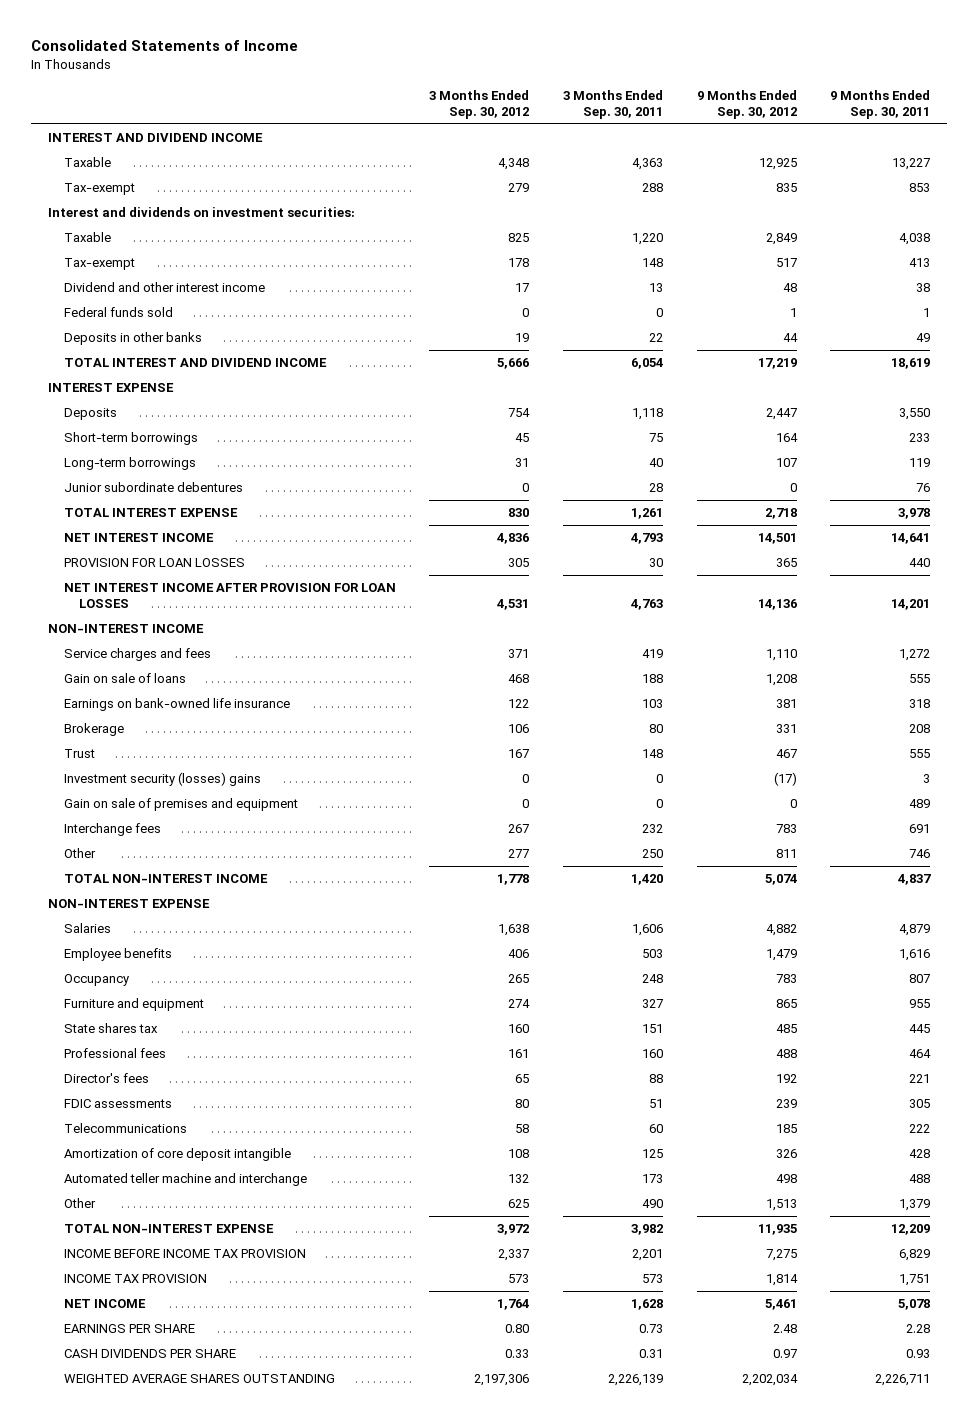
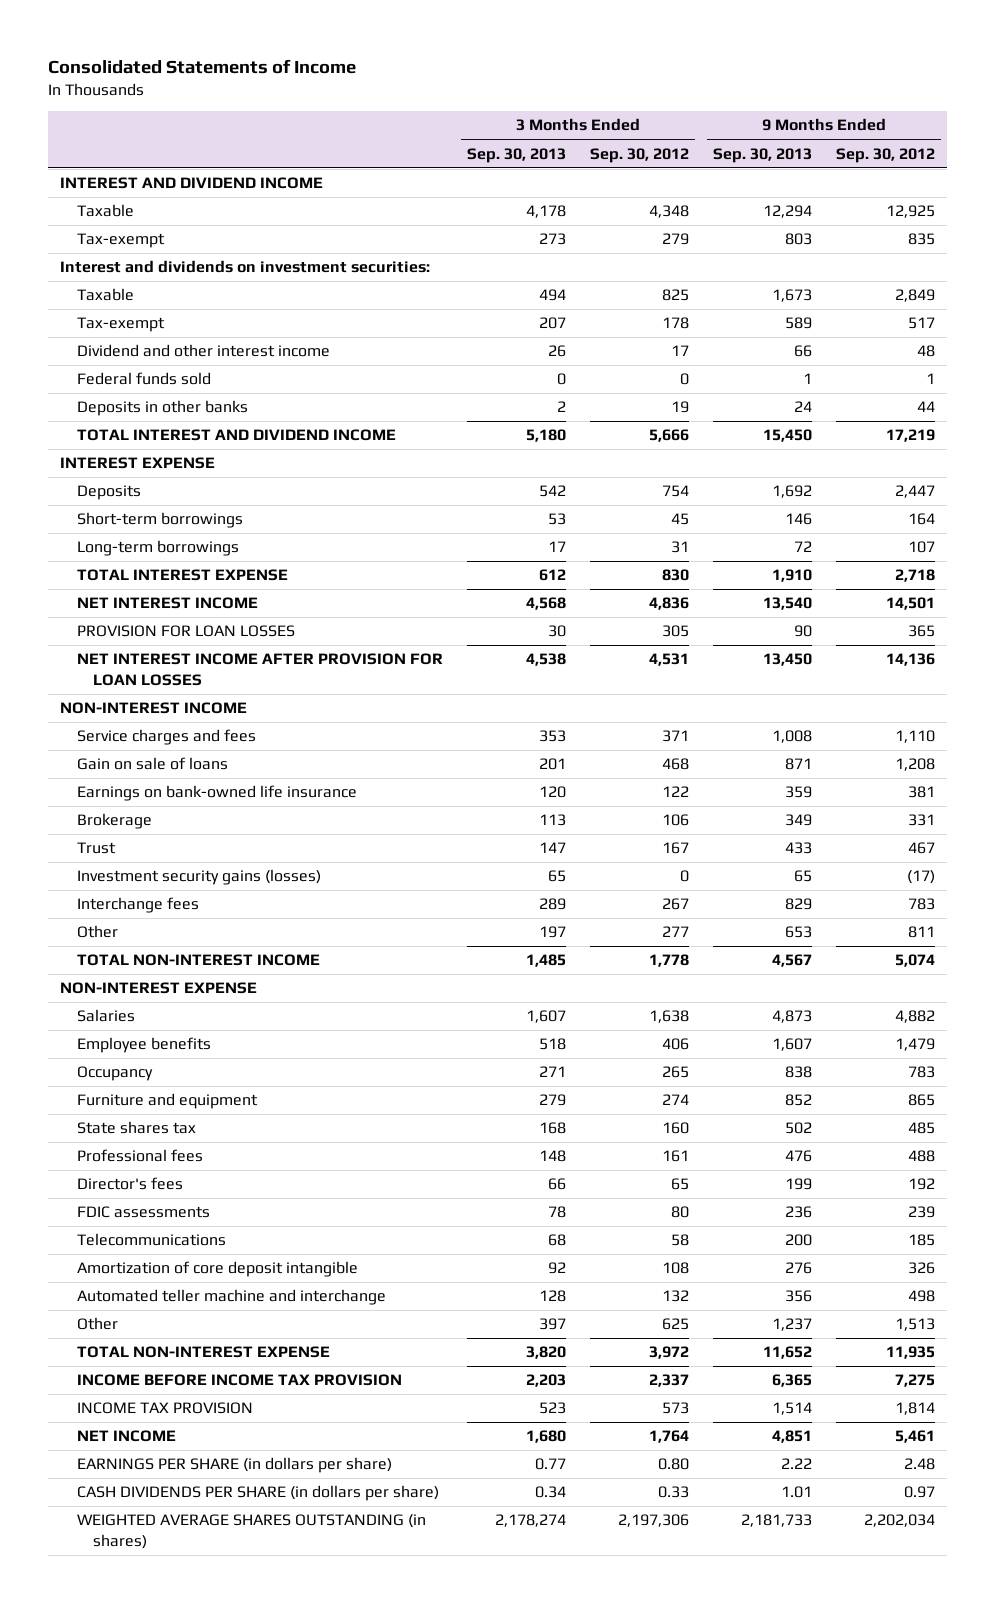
[562,89,663,120] 3 Months Ended Sep. 30, 2011 -> none
[830,89,931,120] 9 Months Ended Sep. 30, 2011 -> none
none -> [466,147,566,163] Sep. 30, 2013
none -> [712,147,812,163] Sep. 30, 2013
[63,482,243,493] Junior subordinate debentures -> none
[63,798,298,812] Gain on sale of premises and equipment -> none
[63,772,261,787] Investment security (losses) gains -> [76,869,321,886] Investment security gains (losses)
[63,1324,195,1334] EARNINGS PER SHARE -> [76,1457,392,1474] EARNINGS PER SHARE (in dollars per share)
[63,1349,236,1359] CASH DIVIDENDS PER SHARE -> [76,1485,439,1502] CASH DIVIDENDS PER SHARE (in dollars per share)
[63,1374,335,1384] WEIGHTED AVERAGE SHARES OUTSTANDING -> [76,1514,426,1549] WEIGHTED AVERAGE SHARES OUTSTANDING (in shares)

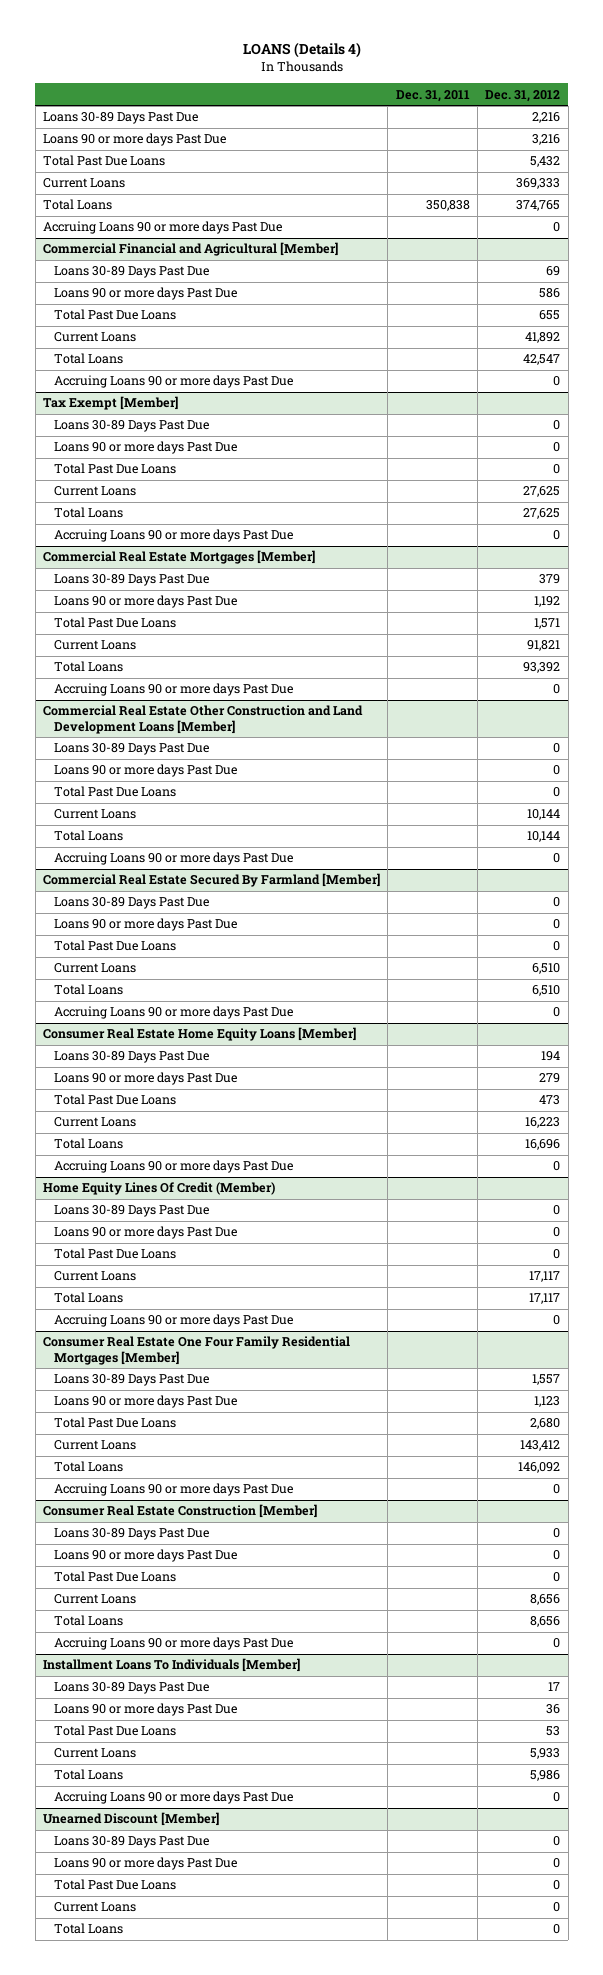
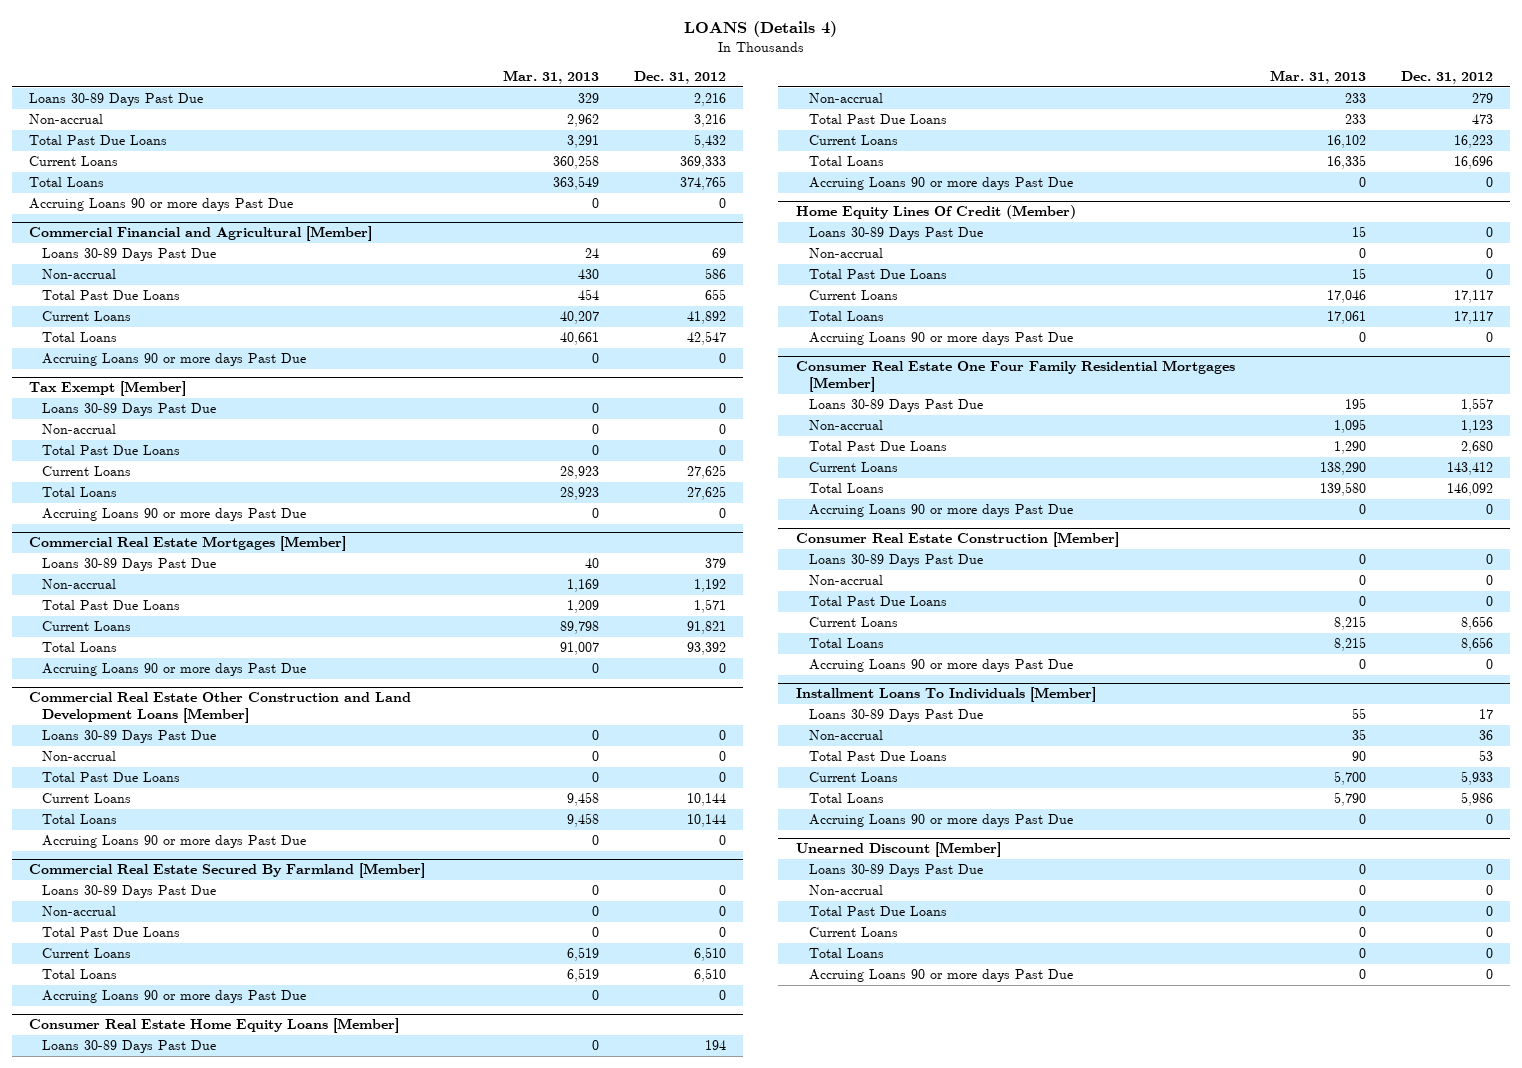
[395,89,470,102] Dec. 31, 2011 -> none
none -> [503,70,600,85] Mar. 31, 2013
[42,133,226,147] Loans 90 or more days Past Due -> [29,114,104,125] Non-accrual
[53,287,237,301] Loans 90 or more days Past Due -> [41,269,116,280] Non-accrual
[53,441,237,455] Loans 90 or more days Past Due -> [41,424,116,435] Non-accrual
[53,595,237,609] Loans 90 or more days Past Due -> [41,579,116,590] Non-accrual
[53,764,237,778] Loans 90 or more days Past Due -> [41,751,116,762] Non-accrual
[53,918,237,932] Loans 90 or more days Past Due -> [41,906,116,917] Non-accrual
[53,1072,237,1086] Loans 90 or more days Past Due -> [808,93,883,104] Non-accrual
[53,1226,237,1240] Loans 90 or more days Past Due -> [808,248,883,259] Non-accrual
[53,1395,237,1409] Loans 90 or more days Past Due -> [808,420,883,431] Non-accrual
[53,1549,237,1563] Loans 90 or more days Past Due -> [808,575,883,586] Non-accrual
[53,1703,237,1717] Loans 90 or more days Past Due -> [808,730,883,741] Non-accrual
[53,1857,237,1871] Loans 90 or more days Past Due -> [808,885,883,896] Non-accrual
none -> [808,969,1073,983] Accruing Loans 90 or more days Past Due

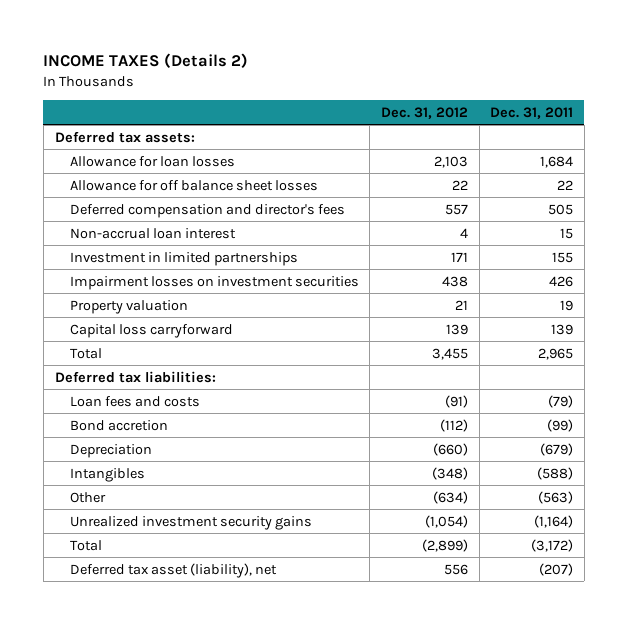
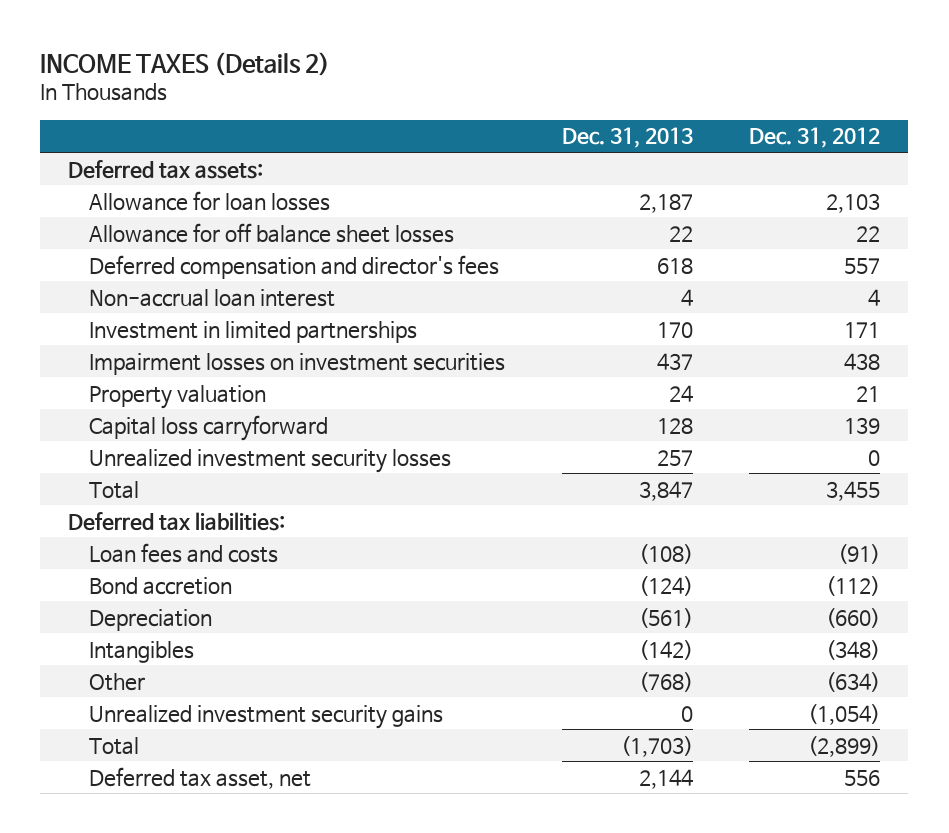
[490,106,574,119] Dec. 31, 2011 -> none
none -> [561,127,693,149] Dec. 31, 2013
none -> [89,448,452,473] Unrealized investment security losses
[69,562,277,578] Deferred tax asset (liability), net -> [89,766,312,789] Deferred tax asset, net

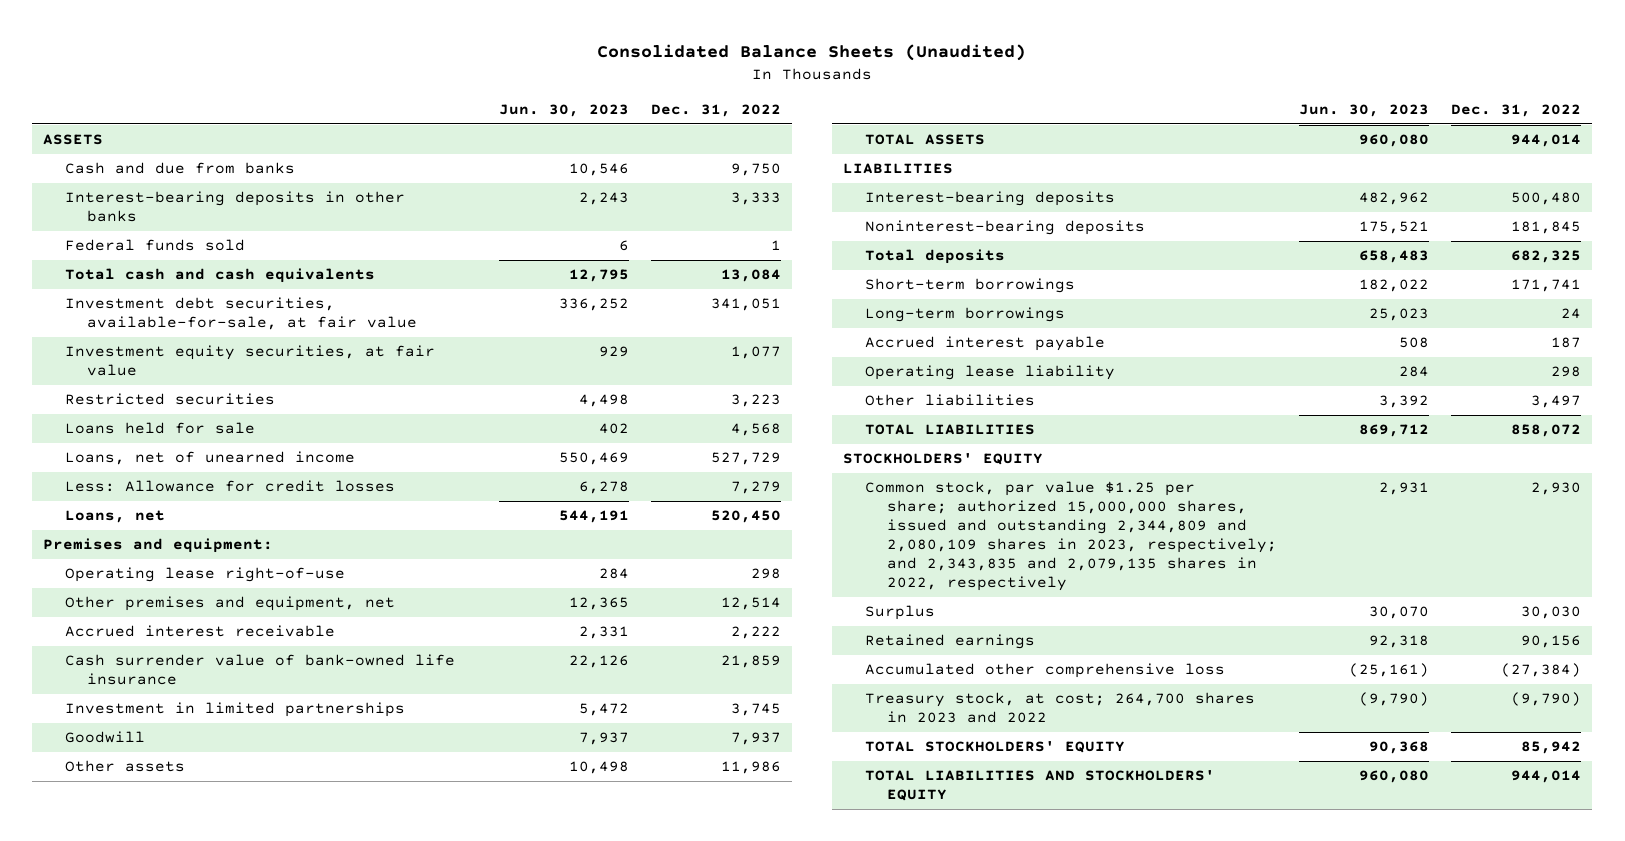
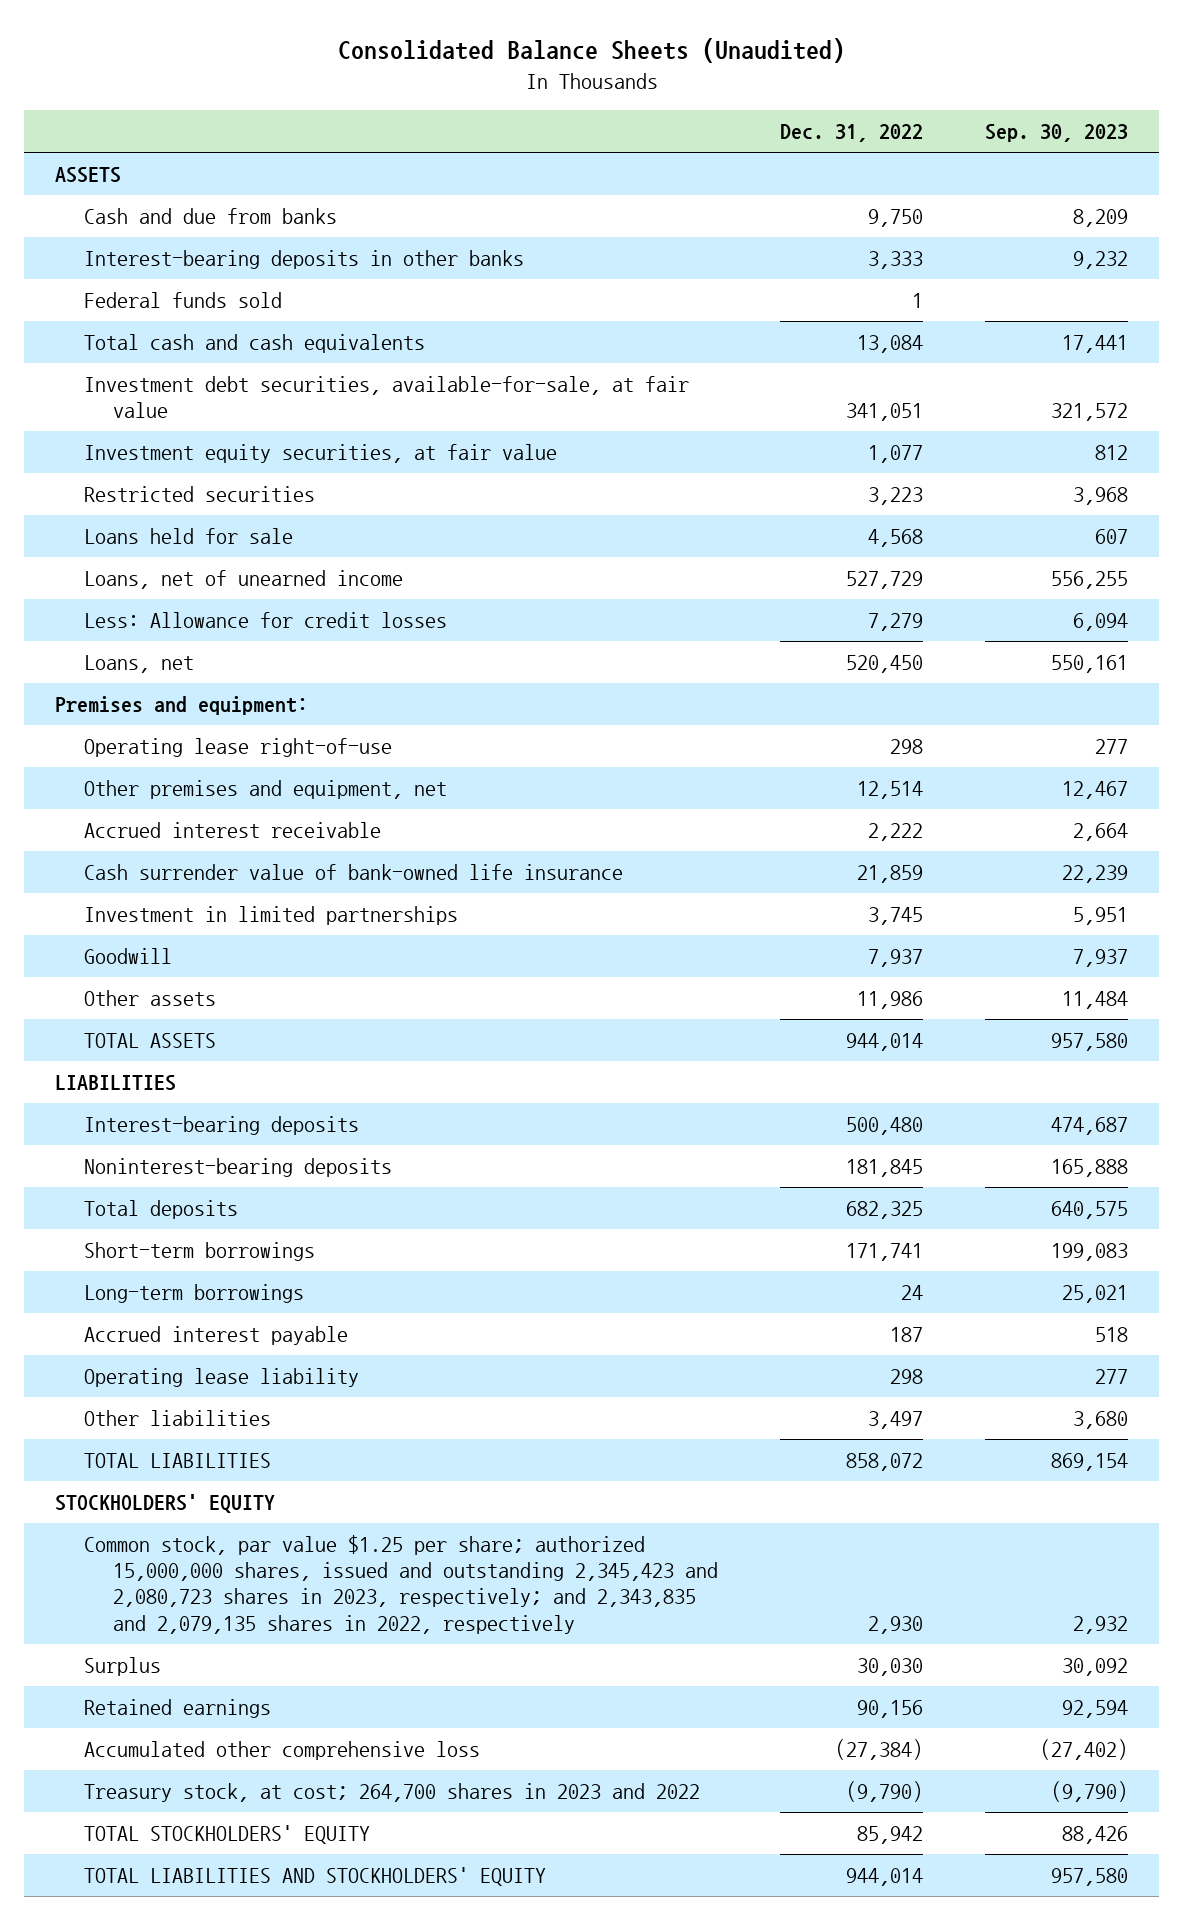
[499,104,630,118] Jun. 30, 2023 -> none
none -> [985,124,1129,143] Sep. 30, 2023
[865,481,1278,592] Common stock, par value $1.25 per share; authorized 15,000,000 shares, issued and outstanding 2,344,809 and 2,080,109 shares in 2023, respectively; and 2,343,835 and 2,079,135 shares in 2022, respectively -> [84,1534,719,1634] Common stock, par value $1.25 per share; authorized 15,000,000 shares, issued and outstanding 2,345,423 and 2,080,723 shares in 2023, respectively; and 2,343,835 and 2,079,135 shares in 2022, respectively

